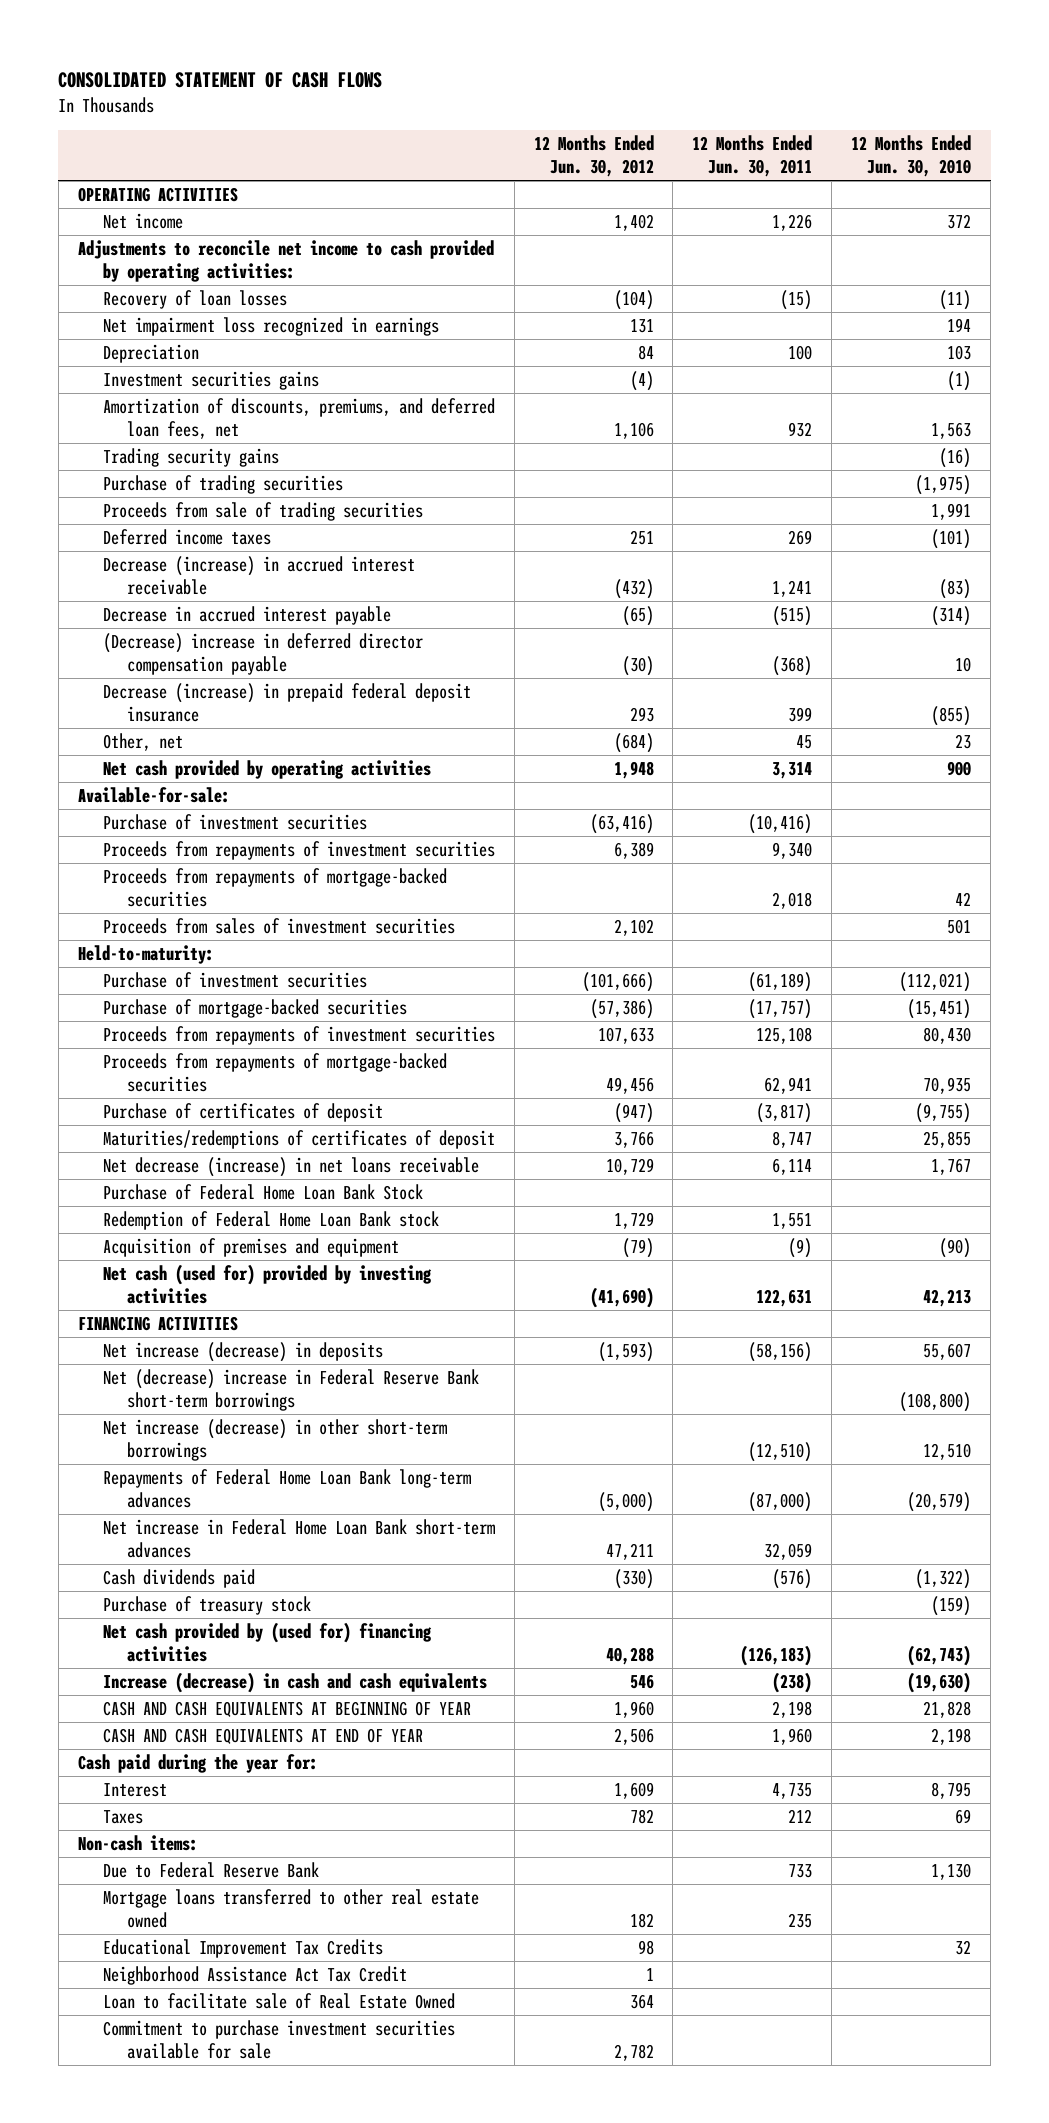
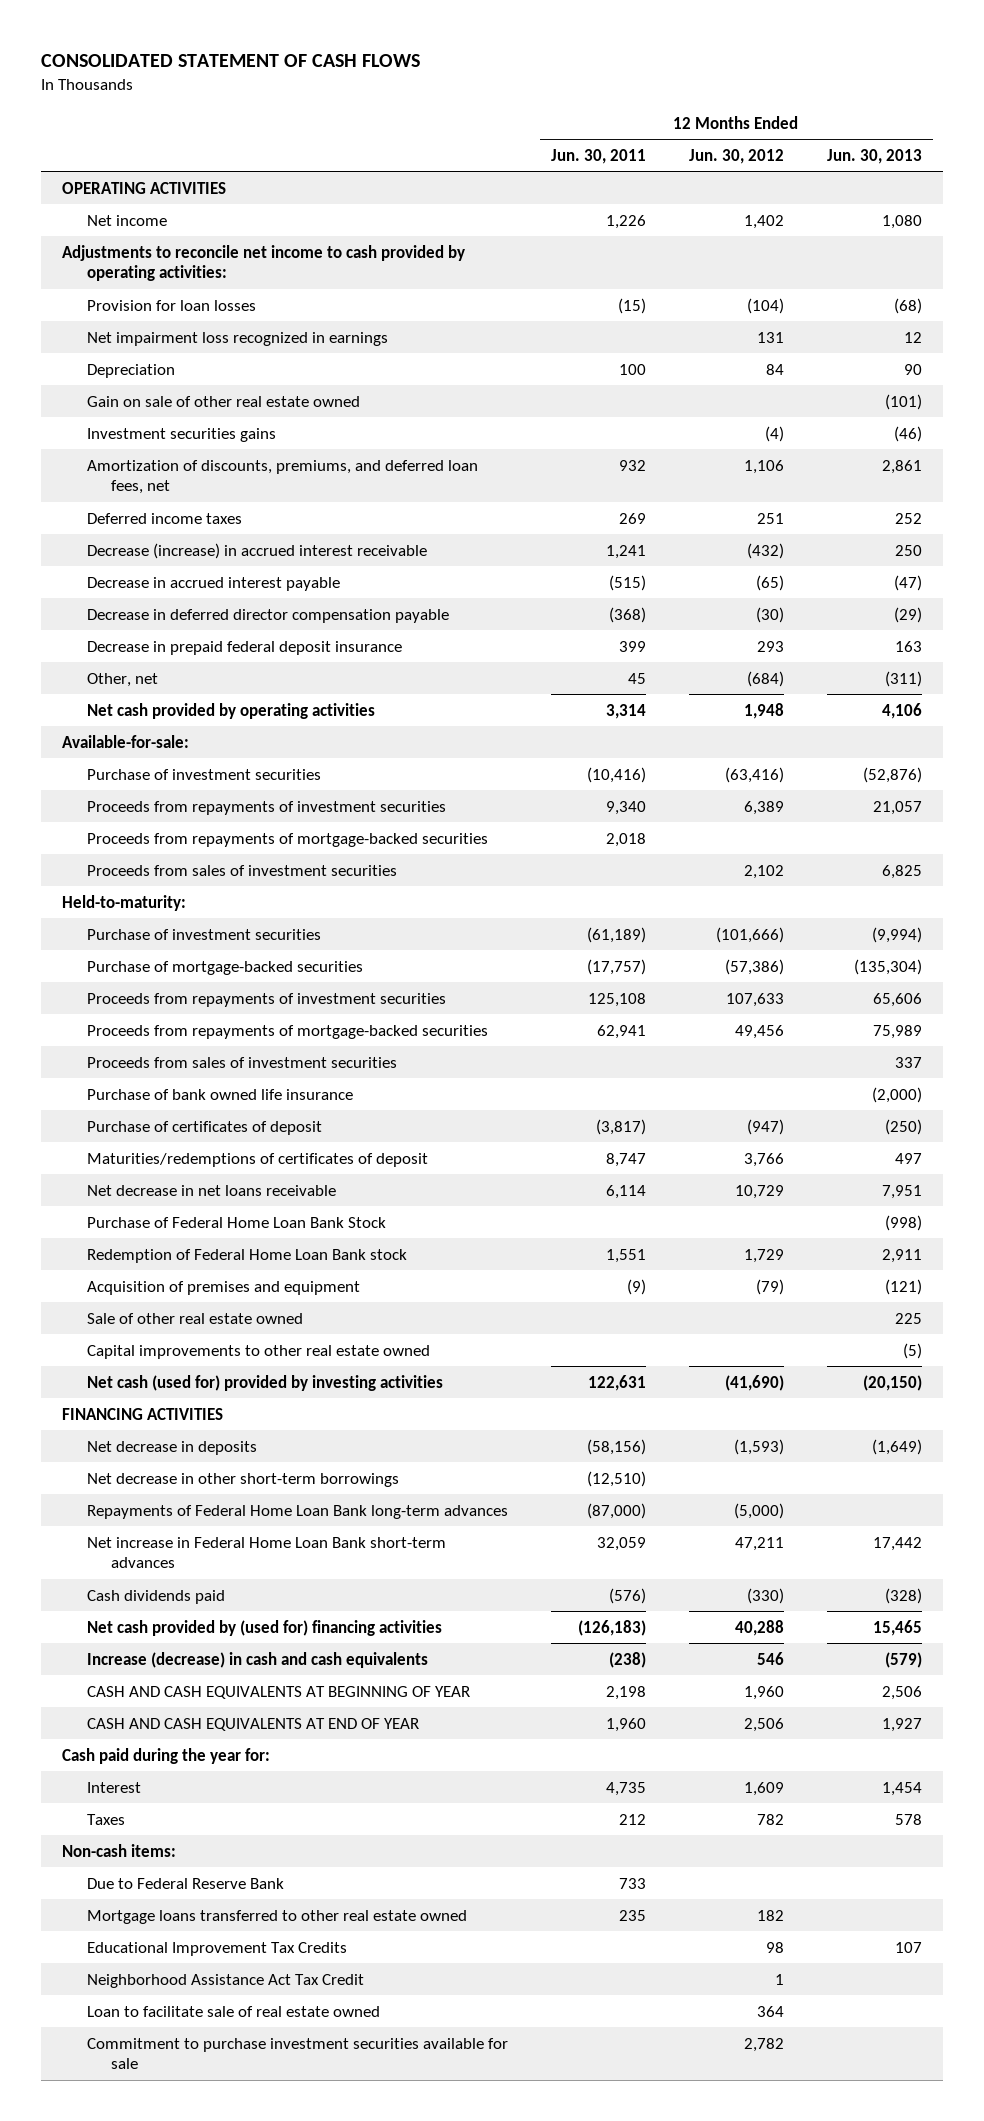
[851,134,972,177] 12 Months Ended Jun. 30, 2010 -> none
none -> [826,148,922,164] Jun. 30, 2013
[102,290,287,310] Recovery of loan losses -> [86,299,256,311] Provision for loan losses
none -> [86,395,360,407] Gain on sale of other real estate owned
[102,448,279,468] Trading security gains -> none
[102,475,343,495] Purchase of trading securities -> none
[102,502,423,522] Proceeds from sale of trading securities -> none
[102,633,423,675] (Decrease) increase in deferred director compensation payable -> [86,608,449,623] Decrease in deferred director compensation payable
[102,683,471,722] Decrease (increase) in prepaid federal deposit insurance -> [86,640,402,655] Decrease in prepaid federal deposit insurance
none -> [86,1056,397,1068] Proceeds from sales of investment securities
none -> [86,1088,353,1100] Purchase of bank owned life insurance
[102,1157,479,1178] Net decrease (increase) in net loans receivable -> [86,1184,336,1196] Net decrease in net loans receivable
none -> [86,1312,303,1324] Sale of other real estate owned
none -> [86,1344,430,1359] Capital improvements to other real estate owned
[102,1369,479,1411] Net (decrease) increase in Federal Reserve Bank short-term borrowings -> none
[102,1342,383,1363] Net increase (decrease) in deposits -> [86,1440,257,1455] Net decrease in deposits
[102,1419,447,1461] Net increase (decrease) in other short-term borrowings -> [86,1472,399,1487] Net decrease in other short-term borrowings
[102,1596,311,1616] Purchase of treasury stock -> none
[102,1993,455,2010] Loan to facilitate sale of Real Estate Owned -> [86,2005,380,2017] Loan to facilitate sale of real estate owned

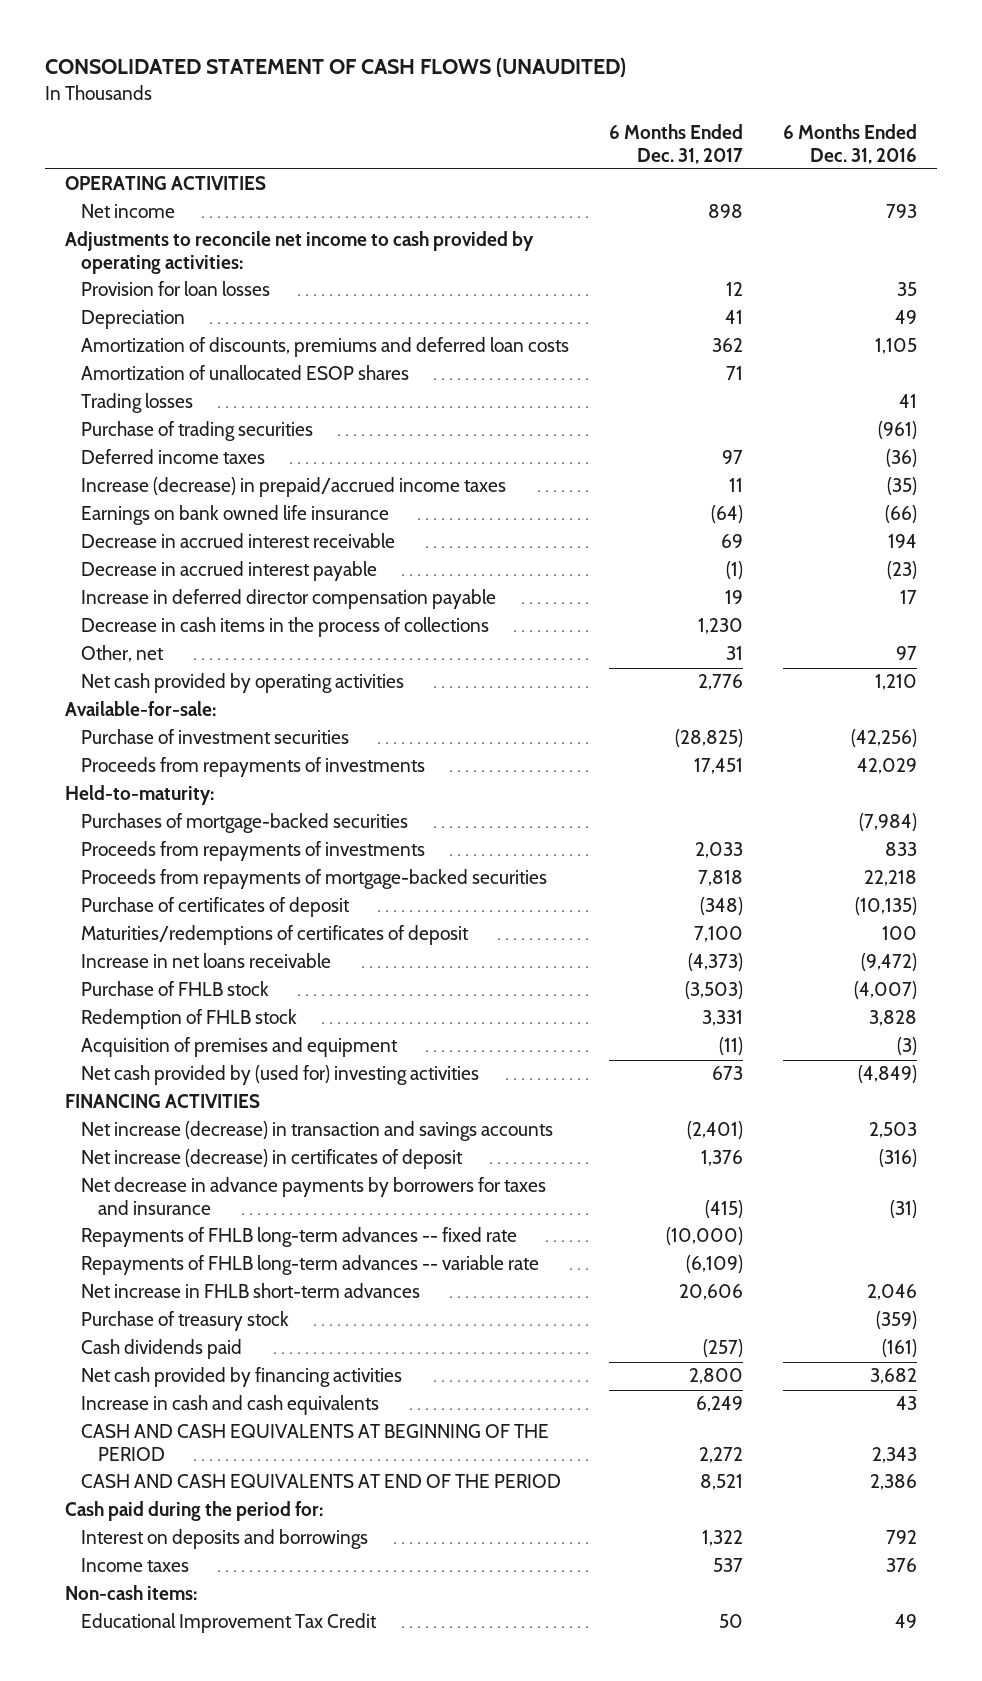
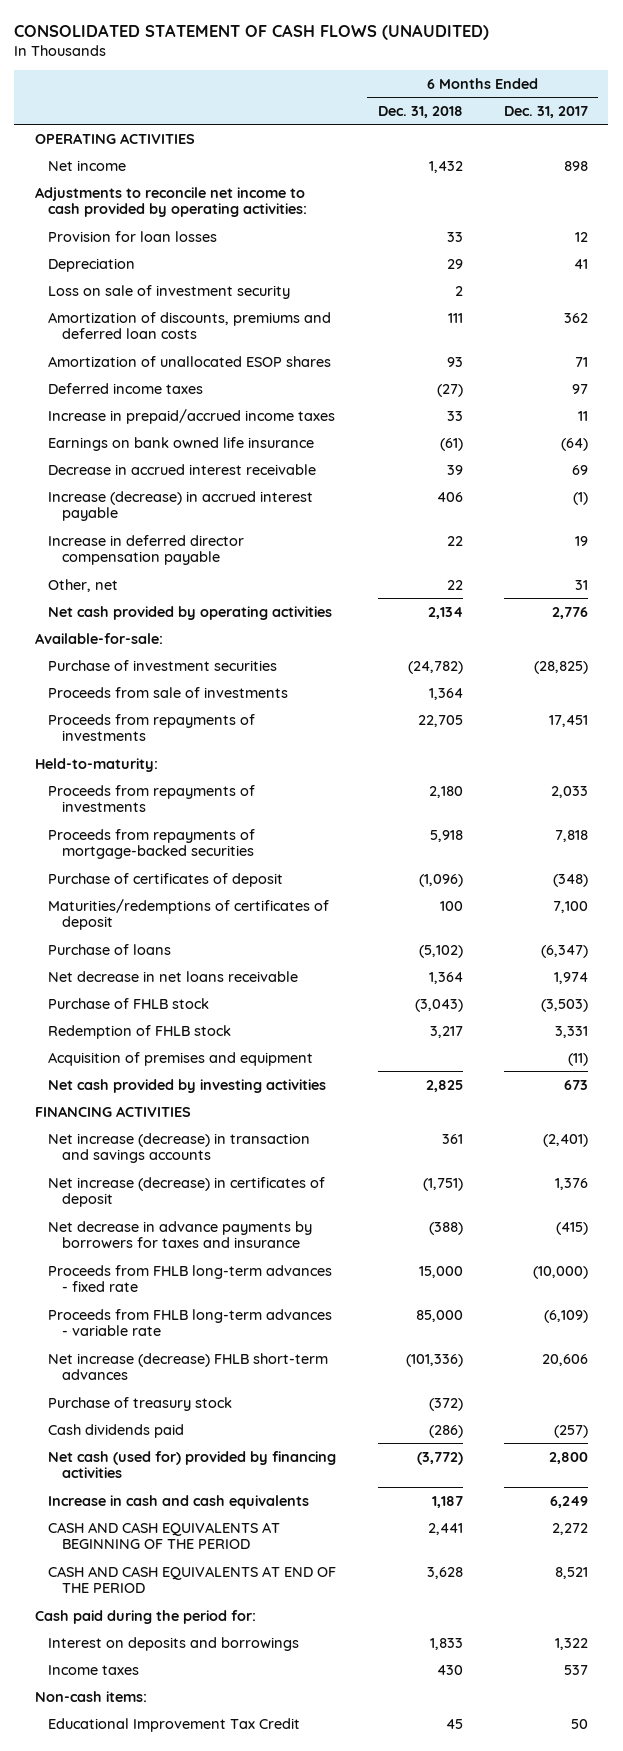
[783,124,918,164] 6 Months Ended Dec. 31, 2016 -> none
none -> [377,105,463,118] Dec. 31, 2018
none -> [48,284,291,299] Loss on sale of investment security
[81,393,194,414] Trading losses -> none
[81,421,314,442] Purchase of trading securities -> none
[81,477,507,498] Increase (decrease) in prepaid/accrued income taxes -> [48,408,336,424] Increase in prepaid/accrued income taxes
[81,561,378,582] Decrease in accrued interest payable -> [48,490,314,522] Increase (decrease) in accrued interest payable
[81,617,490,638] Decrease in cash items in the process of collections -> none
none -> [48,686,289,698] Proceeds from sale of investments
[81,813,409,834] Purchases of mortgage-backed securities -> none
none -> [48,943,172,955] Purchase of loans
[81,953,332,969] Increase in net loans receivable -> [48,970,299,982] Net decrease in net loans receivable
[688,953,744,972] (4,373) -> [553,971,588,984] 1,974
[81,1065,480,1086] Net cash provided by (used for) investing activities -> [48,1078,327,1093] Net cash provided by investing activities
[81,1227,518,1248] Repayments of FHLB long-term advances -- fixed rate -> [48,1264,333,1293] Proceeds from FHLB long-term advances - fixed rate
[81,1255,540,1276] Repayments of FHLB long-term advances -- variable rate -> [48,1308,333,1337] Proceeds from FHLB long-term advances - variable rate
[81,1283,421,1299] Net increase in FHLB short-term advances -> [48,1352,329,1381] Net increase (decrease) FHLB short-term advances
[81,1367,403,1388] Net cash provided by financing activities -> [48,1450,337,1479] Net cash (used for) provided by financing activities

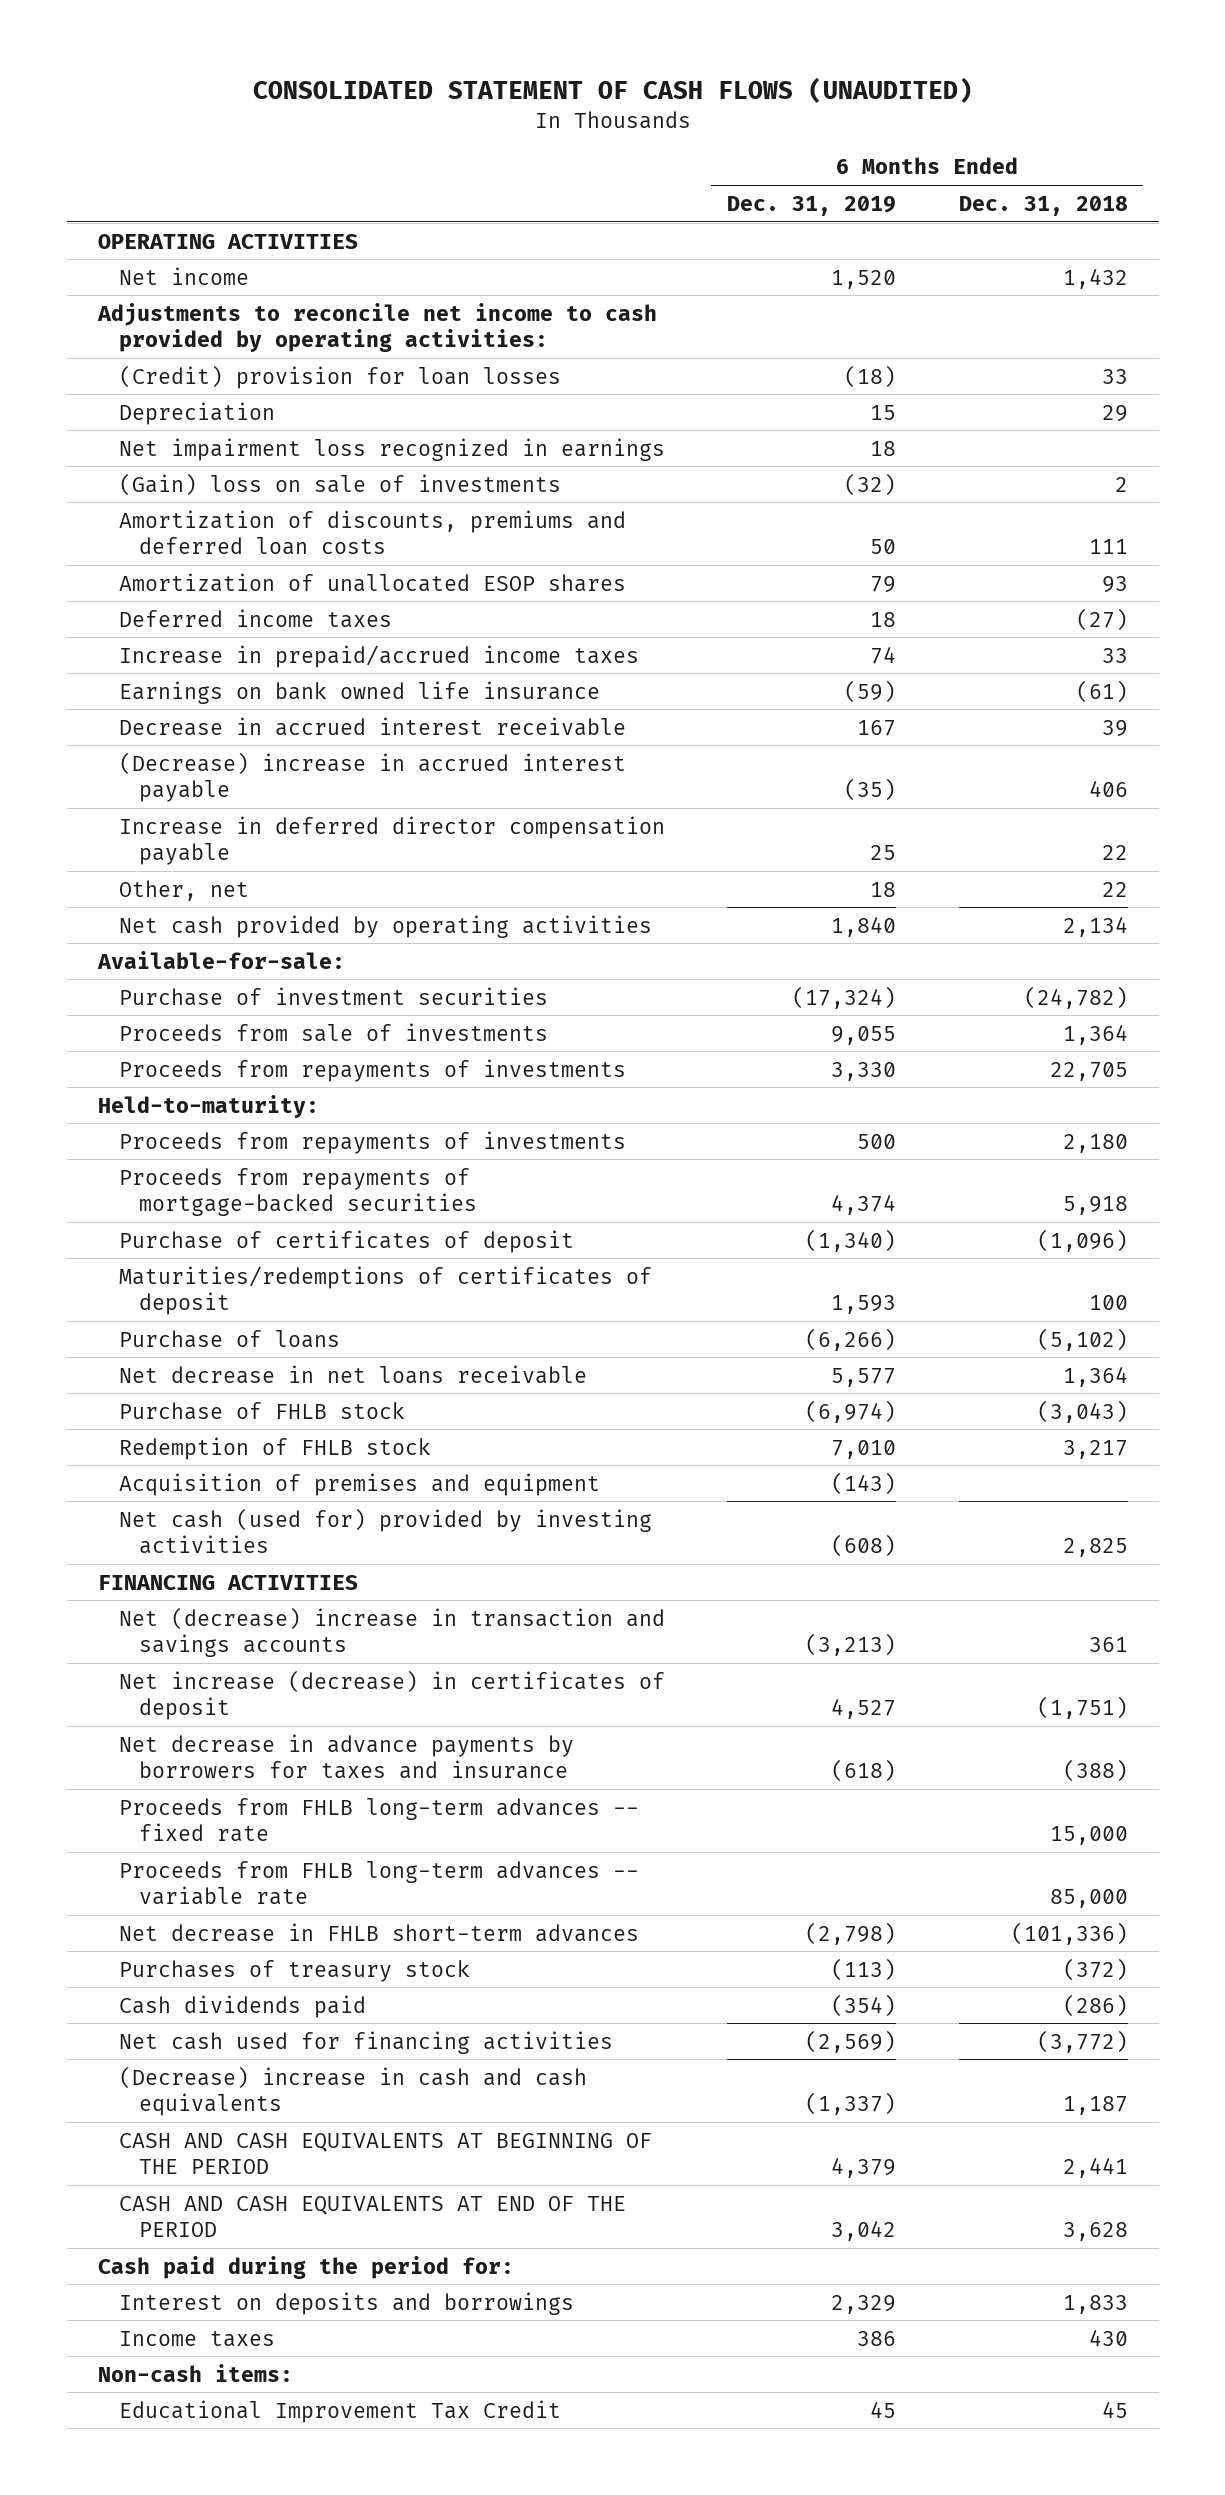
[503,105,588,118] Dec. 31, 2017 -> none
none -> [727,195,897,216] Dec. 31, 2019
[48,230,218,242] Provision for loan losses -> [118,364,561,389] (Credit) provision for loan losses
none -> [118,437,665,461] Net impairment loss recognized in earnings
[48,284,291,299] Loss on sale of investment security -> [118,472,561,496] (Gain) loss on sale of investments
[48,490,314,522] Increase (decrease) in accrued interest payable -> [118,751,626,803] (Decrease) increase in accrued interest payable
[48,1078,327,1093] Net cash provided by investing activities -> [118,1507,652,1555] Net cash (used for) provided by investing activities
[48,1132,311,1164] Net increase (decrease) in transaction and savings accounts -> [118,1606,665,1658] Net (decrease) increase in transaction and savings accounts
[48,1264,333,1293] Proceeds from FHLB long-term advances - fixed rate -> [118,1797,639,1843] Proceeds from FHLB long-term advances -- fixed rate
[48,1308,333,1337] Proceeds from FHLB long-term advances - variable rate -> [118,1860,639,1906] Proceeds from FHLB long-term advances -- variable rate
[48,1352,329,1381] Net increase (decrease) FHLB short-term advances -> [118,1922,639,1942] Net decrease in FHLB short-term advances
[48,1396,233,1411] Purchase of treasury stock -> [118,1959,470,1982] Purchases of treasury stock
[48,1450,337,1479] Net cash (used for) provided by financing activities -> [118,2030,613,2054] Net cash used for financing activities
[48,1494,310,1509] Increase in cash and cash equivalents -> [118,2065,587,2117] (Decrease) increase in cash and cash equivalents

